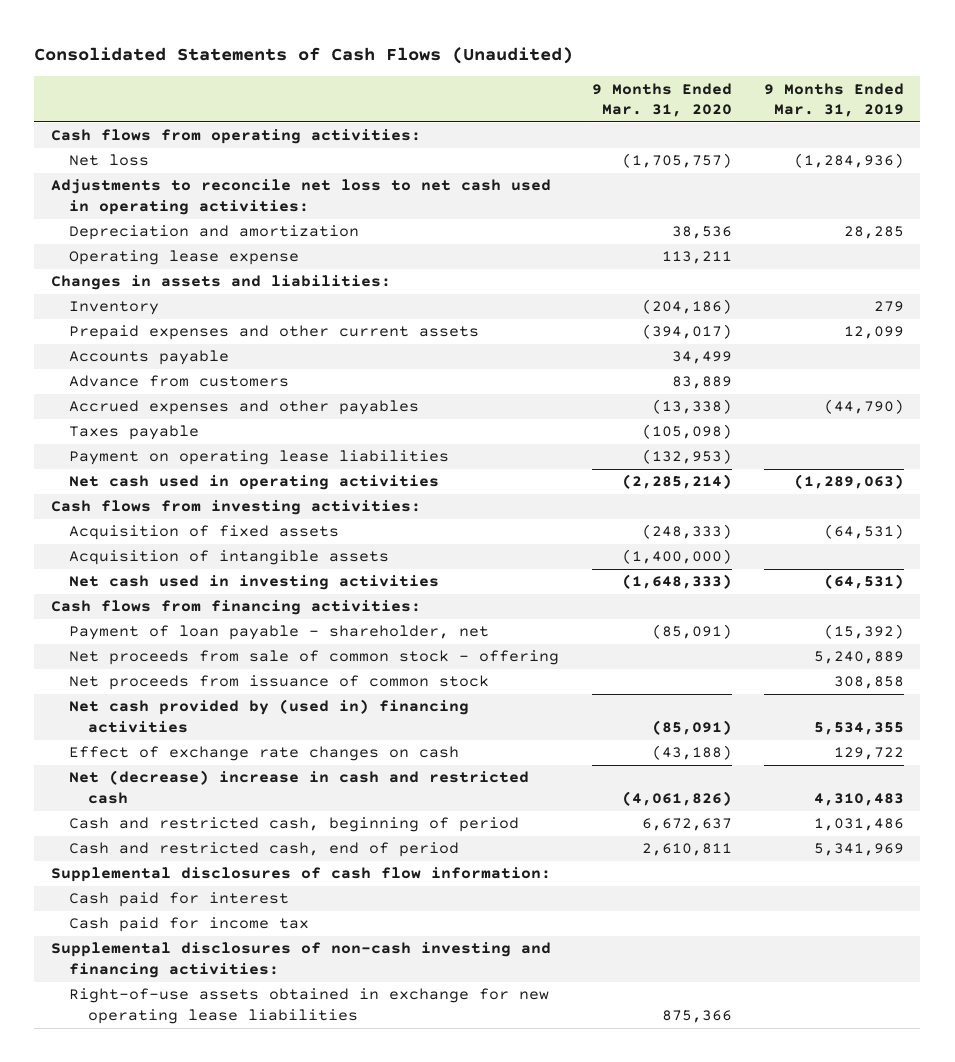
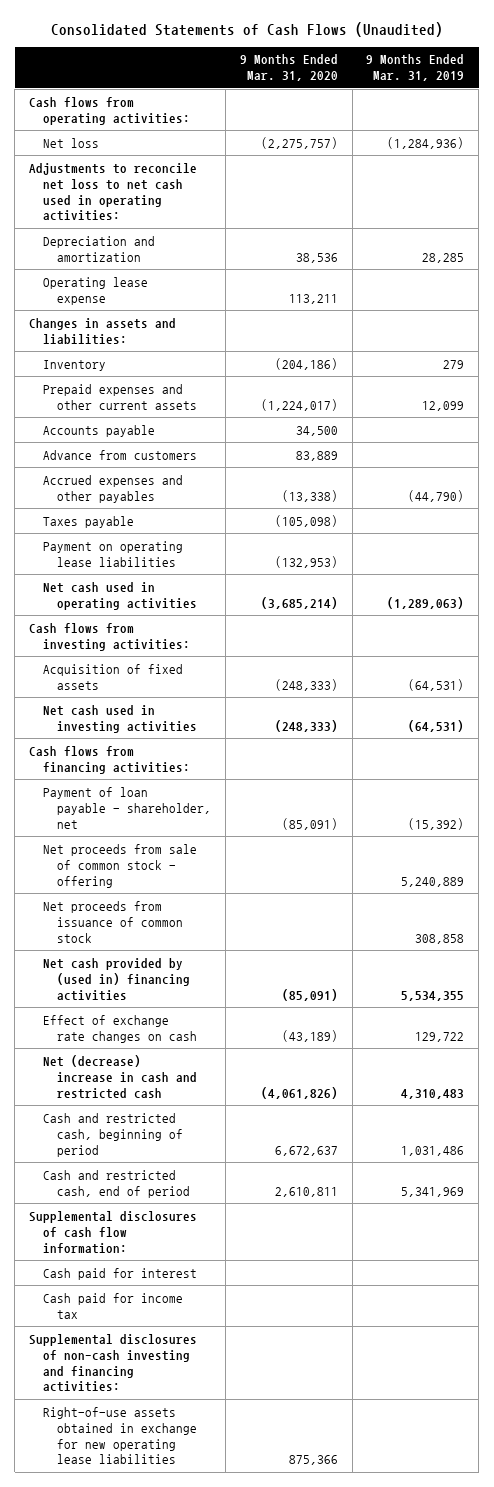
[621,153,732,169] (1,705,757) -> [260,136,338,149] (2,275,757)
[641,324,732,340] (394,017) -> [260,398,338,411] (1,224,017)
[671,351,732,365] 34,499 -> [295,425,338,436] 34,500
[621,474,732,490] (2,285,214) -> [260,596,338,609] (3,685,214)
[69,550,390,566] Acquisition of intangible assets -> none
[621,574,732,590] (1,648,333) -> [274,719,338,732] (248,333)
[651,745,732,761] (43,188) -> [281,1029,338,1042] (43,189)

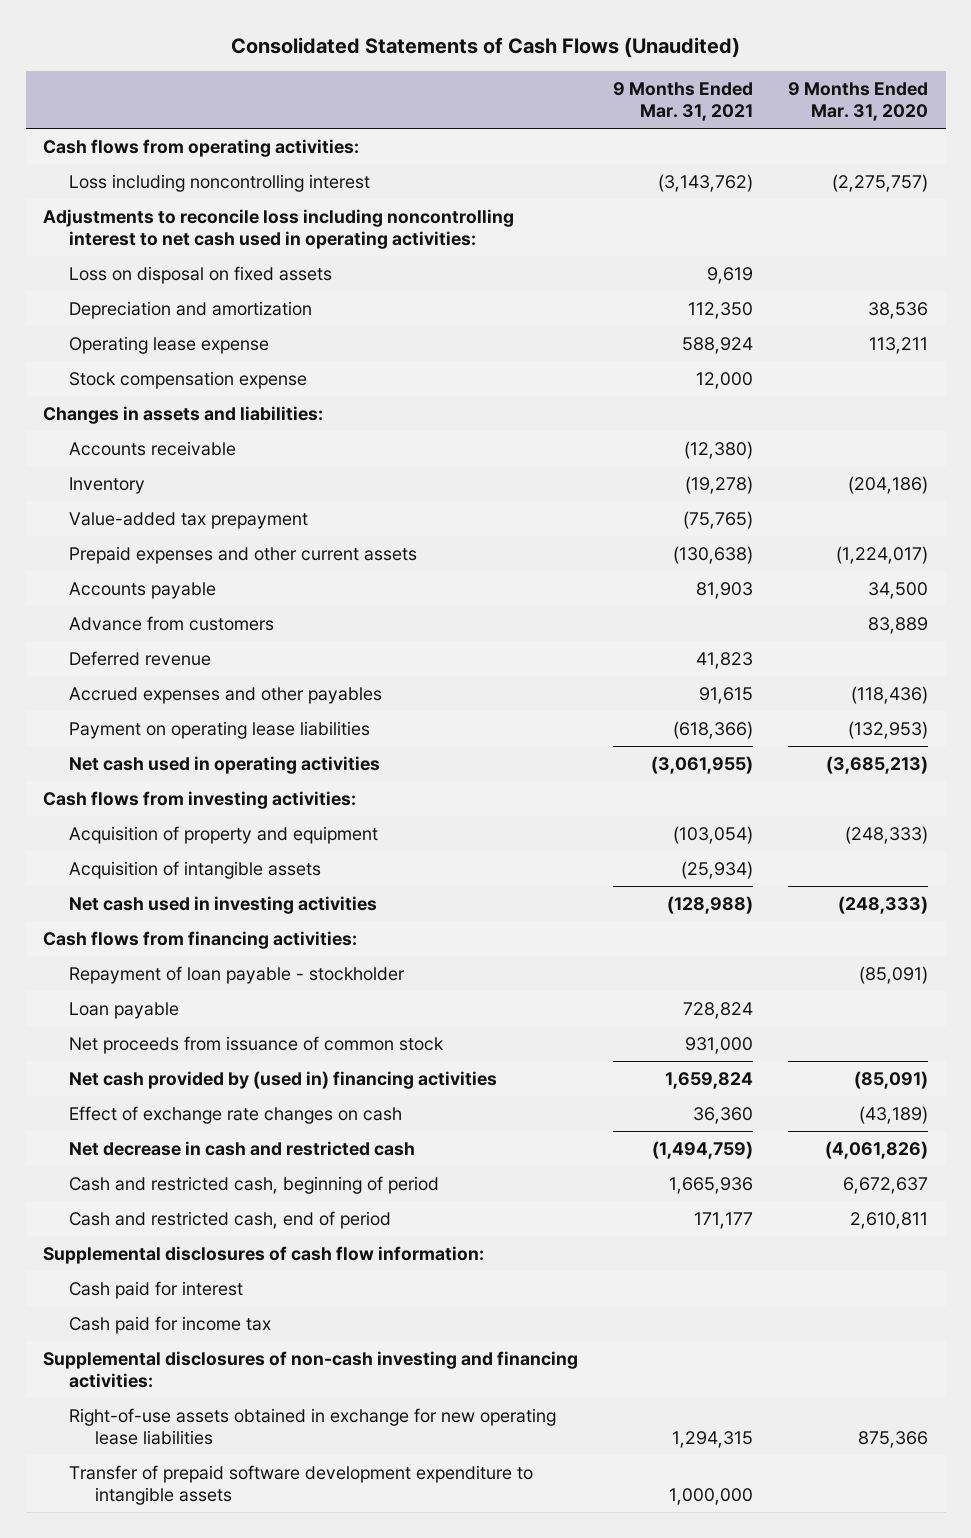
[366,54,465,82] 9 Months Ended Mar. 31, 2019 -> none
none -> [613,82,754,122] 9 Months Ended Mar. 31, 2021
[42,137,99,148] Net loss -> [69,174,371,193] Loss including noncontrolling interest
[29,162,198,222] Adjustments to reconcile net loss to net cash used in operating activities: -> [43,209,515,249] Adjustments to reconcile loss including noncontrolling interest to net cash used in operating activities:
none -> [69,266,333,285] Loss on disposal on fixed assets
none -> [69,371,308,390] Stock compensation expense
none -> [69,441,237,457] Accounts receivable
none -> [69,512,309,530] Value-added tax prepayment
[42,515,134,528] Taxes payable -> none
none -> [69,651,212,667] Deferred revenue
[281,489,338,502] (13,338) -> [851,686,929,705] (118,436)
[260,596,338,609] (3,685,214) -> [826,756,929,775] (3,685,213)
[42,663,183,690] Acquisition of fixed assets -> [69,826,379,845] Acquisition of property and equipment
none -> [69,861,322,880] Acquisition of intangible assets
[42,843,197,888] Net proceeds from sale of common stock - offering -> none
[42,786,211,829] Payment of loan payable - shareholder, net -> [69,966,406,985] Repayment of loan payable - stockholder
none -> [69,1002,180,1020] Loan payable
[42,1054,197,1099] Net (decrease) increase in cash and restricted cash -> [69,1141,416,1157] Net decrease in cash and restricted cash
none -> [69,1465,534,1505] Transfer of prepaid software development expenditure to intangible assets

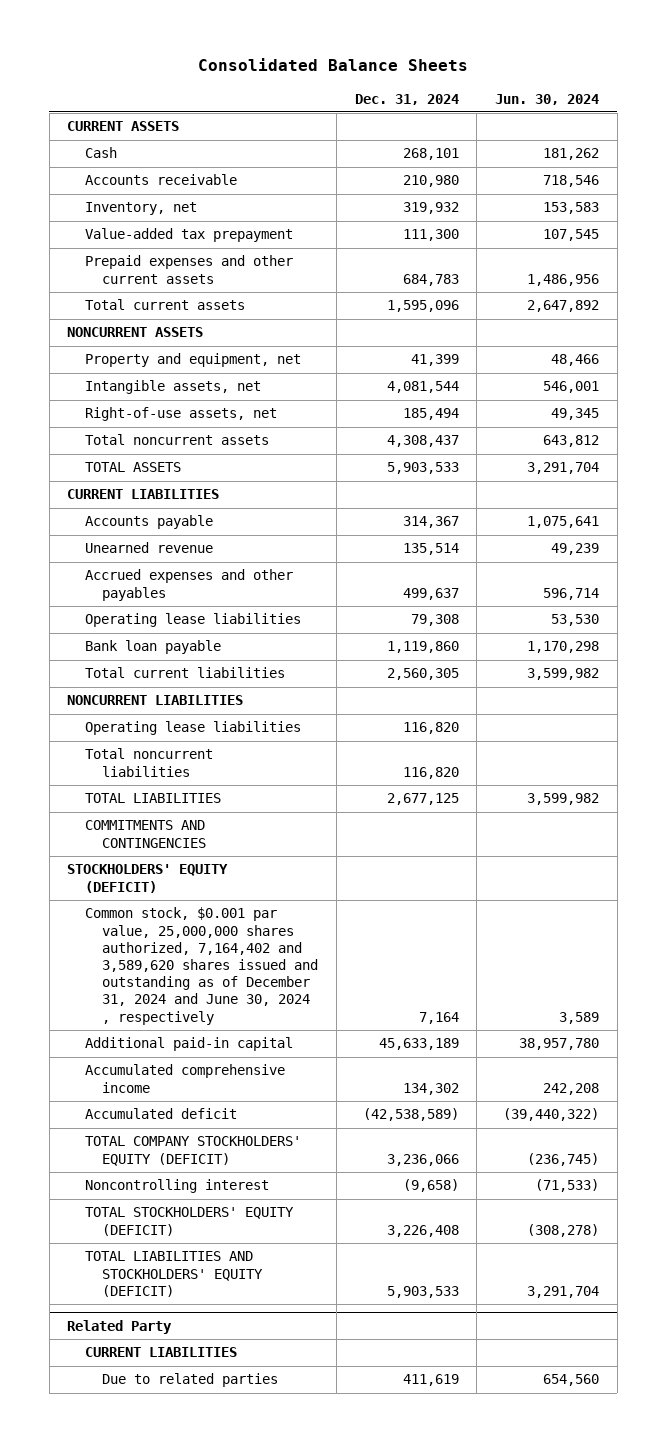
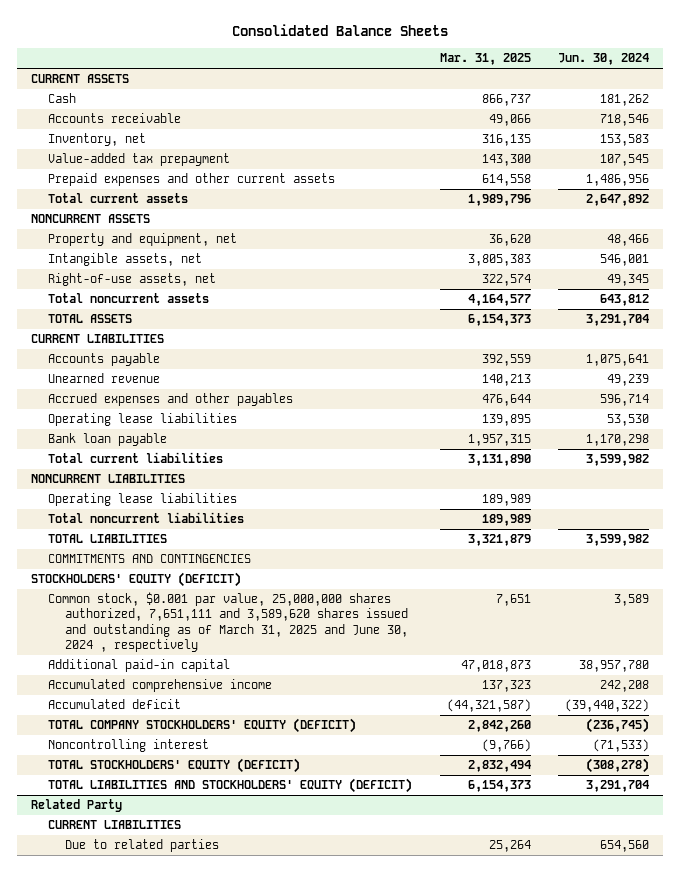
[354,93,459,105] Dec. 31, 2024 -> none
none -> [439,53,531,66] Mar. 31, 2025
[84,907,319,1025] Common stock, $0.001 par value, 25,000,000 shares authorized, 7,164,402 and 3,589,620 shares issued and outstanding as of December 31, 2024 and June 30, 2024 , respectively -> [47,592,408,653] Common stock, $0.001 par value, 25,000,000 shares authorized, 7,651,111 and 3,589,620 shares issued and outstanding as of March 31, 2025 and June 30, 2024 , respectively

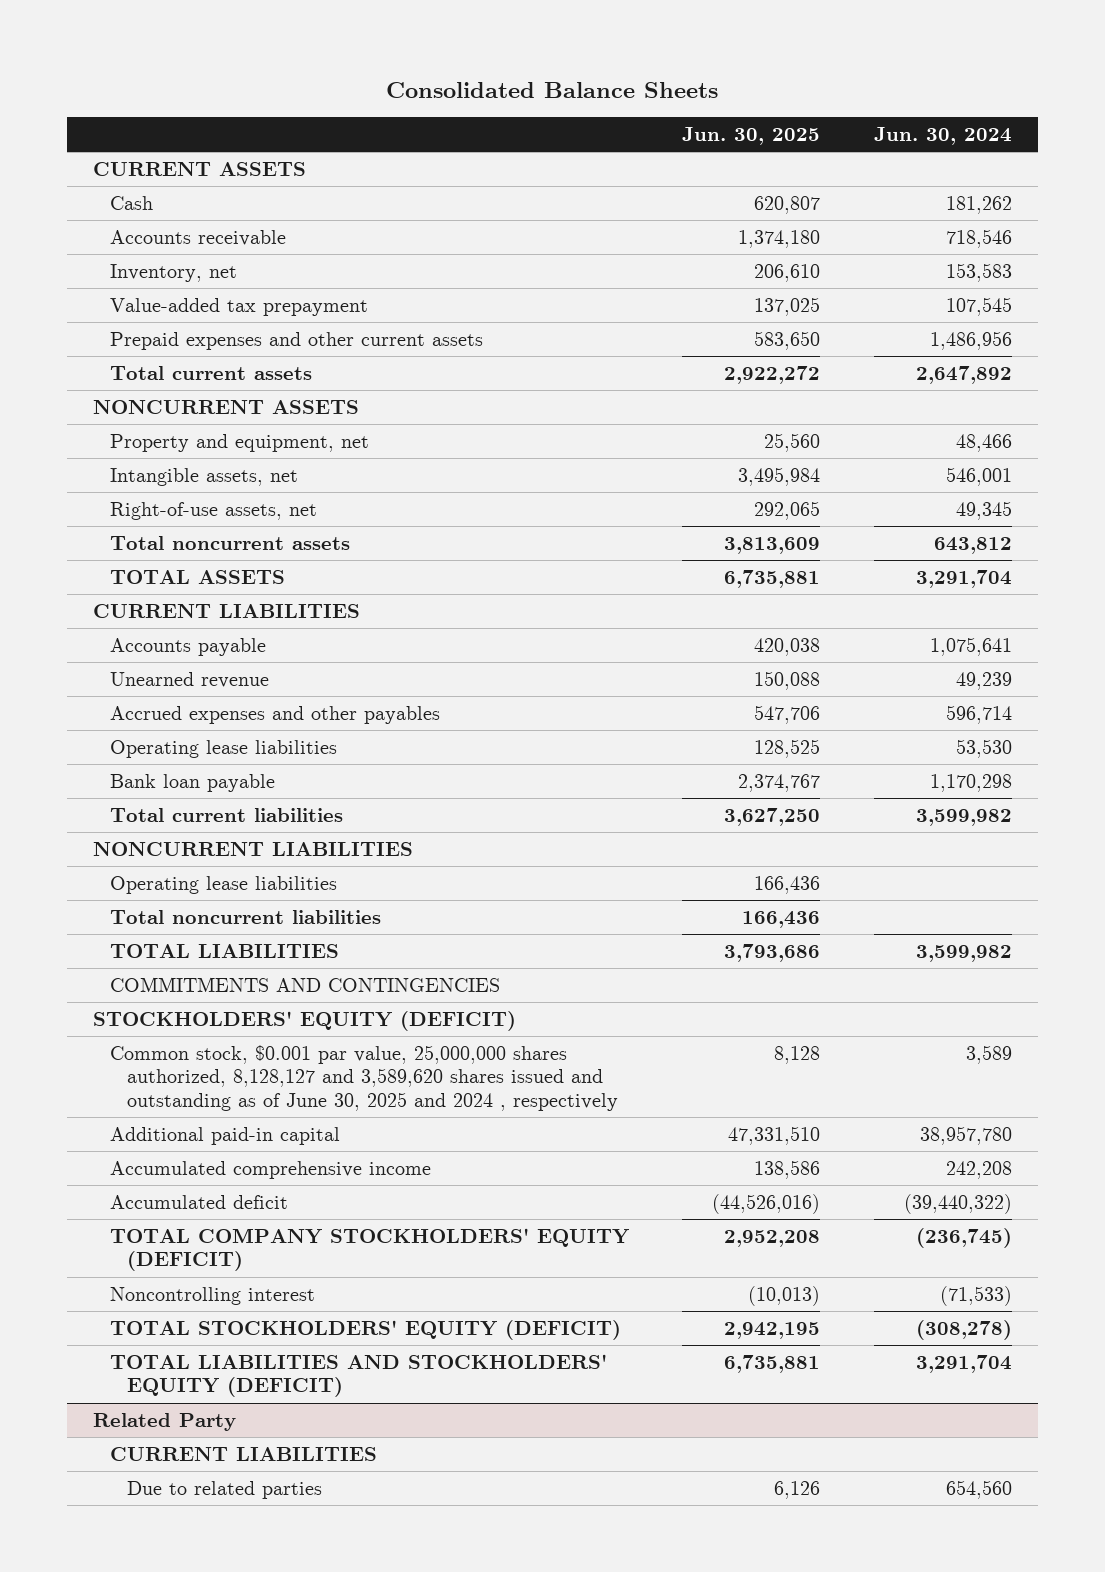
[439,53,531,66] Mar. 31, 2025 -> none
none -> [682,127,821,146] Jun. 30, 2025
[47,592,408,653] Common stock, $0.001 par value, 25,000,000 shares authorized, 7,651,111 and 3,589,620 shares issued and outstanding as of March 31, 2025 and June 30, 2024 , respectively -> [110,1044,618,1111] Common stock, $0.001 par value, 25,000,000 shares authorized, 8,128,127 and 3,589,620 shares issued and outstanding as of June 30, 2025 and 2024 , respectively

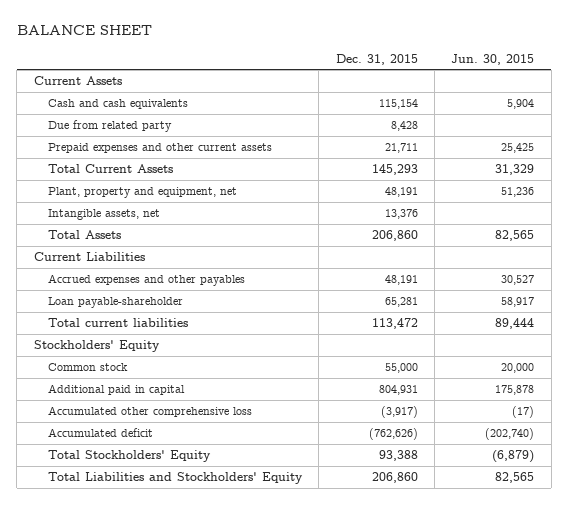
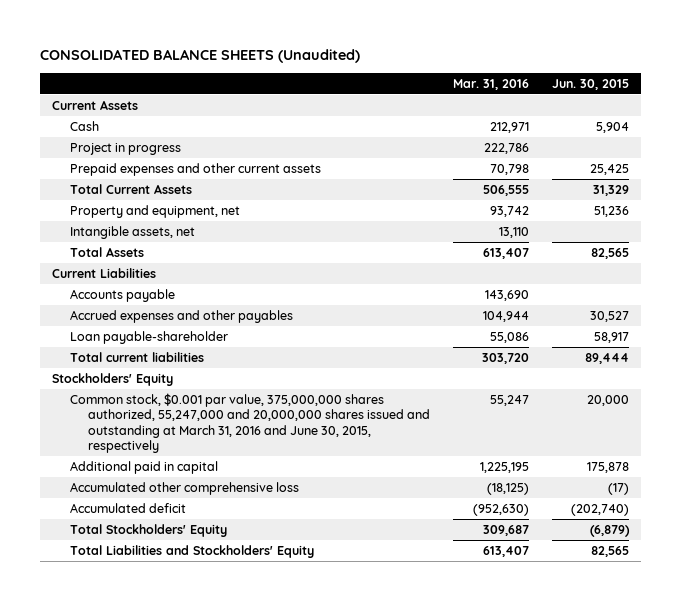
[16,25,152,36] BALANCE SHEET -> [40,48,361,63] CONSOLIDATED BALANCE SHEETS (Unaudited)
[335,53,418,65] Dec. 31, 2015 -> none
none -> [452,78,529,90] Mar. 31, 2016
[47,120,172,133] Due from related party -> none
[47,99,188,110] Cash and cash equivalents -> [69,121,99,132] Cash
none -> [69,143,181,156] Project in progress
[47,187,237,199] Plant, property and equipment, net -> [69,205,240,219] Property and equipment, net
none -> [69,289,175,303] Accounts payable
[47,363,128,372] Common stock -> [69,393,430,454] Common stock, $0.001 par value, 375,000,000 shares authorized, 55,247,000 and 20,000,000 shares issued and outstanding at March 31, 2016 and June 30, 2015, respectively

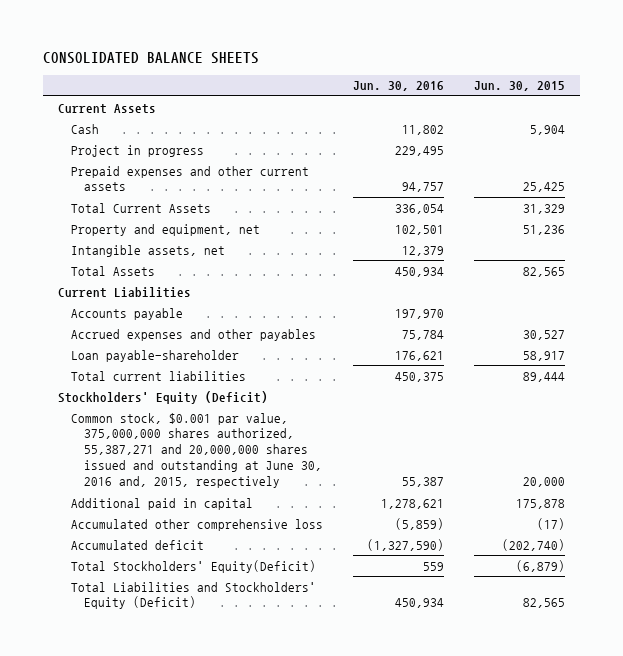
[40,48,361,63] CONSOLIDATED BALANCE SHEETS (Unaudited) -> [42,52,259,65] CONSOLIDATED BALANCE SHEETS
[452,78,529,90] Mar. 31, 2016 -> none
none -> [352,81,444,92] Jun. 30, 2016
[51,373,173,387] Stockholders' Equity -> [57,390,268,404] Stockholders' Equity (Deficit)
[69,393,430,454] Common stock, $0.001 par value, 375,000,000 shares authorized, 55,247,000 and 20,000,000 shares issued and outstanding at March 31, 2016 and June 30, 2015, respectively -> [71,412,323,489] Common stock, $0.001 par value, 375,000,000 shares authorized, 55,387,271 and 20,000,000 shares issued and outstanding at June 30, 2016 and, 2015, respectively
[69,524,227,538] Total Stockholders' Equity -> [71,559,317,573] Total Stockholders' Equity(Deficit)
[69,545,314,559] Total Liabilities and Stockholders' Equity -> [71,581,317,610] Total Liabilities and Stockholders' Equity (Deficit)

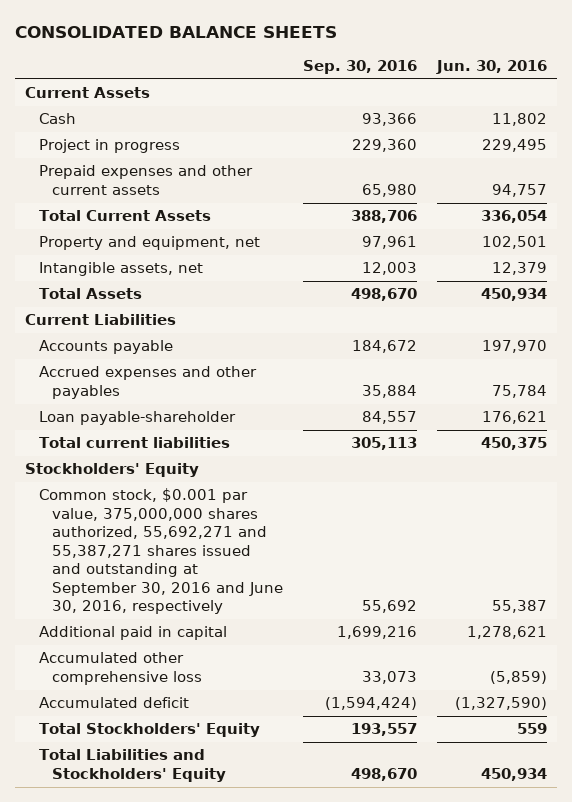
[473,81,565,92] Jun. 30, 2015 -> none
none -> [302,60,417,75] Sep. 30, 2016
[57,390,268,404] Stockholders' Equity (Deficit) -> [25,463,200,478] Stockholders' Equity
[71,412,323,489] Common stock, $0.001 par value, 375,000,000 shares authorized, 55,387,271 and 20,000,000 shares issued and outstanding at June 30, 2016 and, 2015, respectively -> [38,488,283,615] Common stock, $0.001 par value, 375,000,000 shares authorized, 55,692,271 and 55,387,271 shares issued and outstanding at September 30, 2016 and June 30, 2016, respectively
[71,559,317,573] Total Stockholders' Equity(Deficit) -> [38,723,260,738] Total Stockholders' Equity
[71,581,317,610] Total Liabilities and Stockholders' Equity (Deficit) -> [38,749,226,782] Total Liabilities and Stockholders' Equity

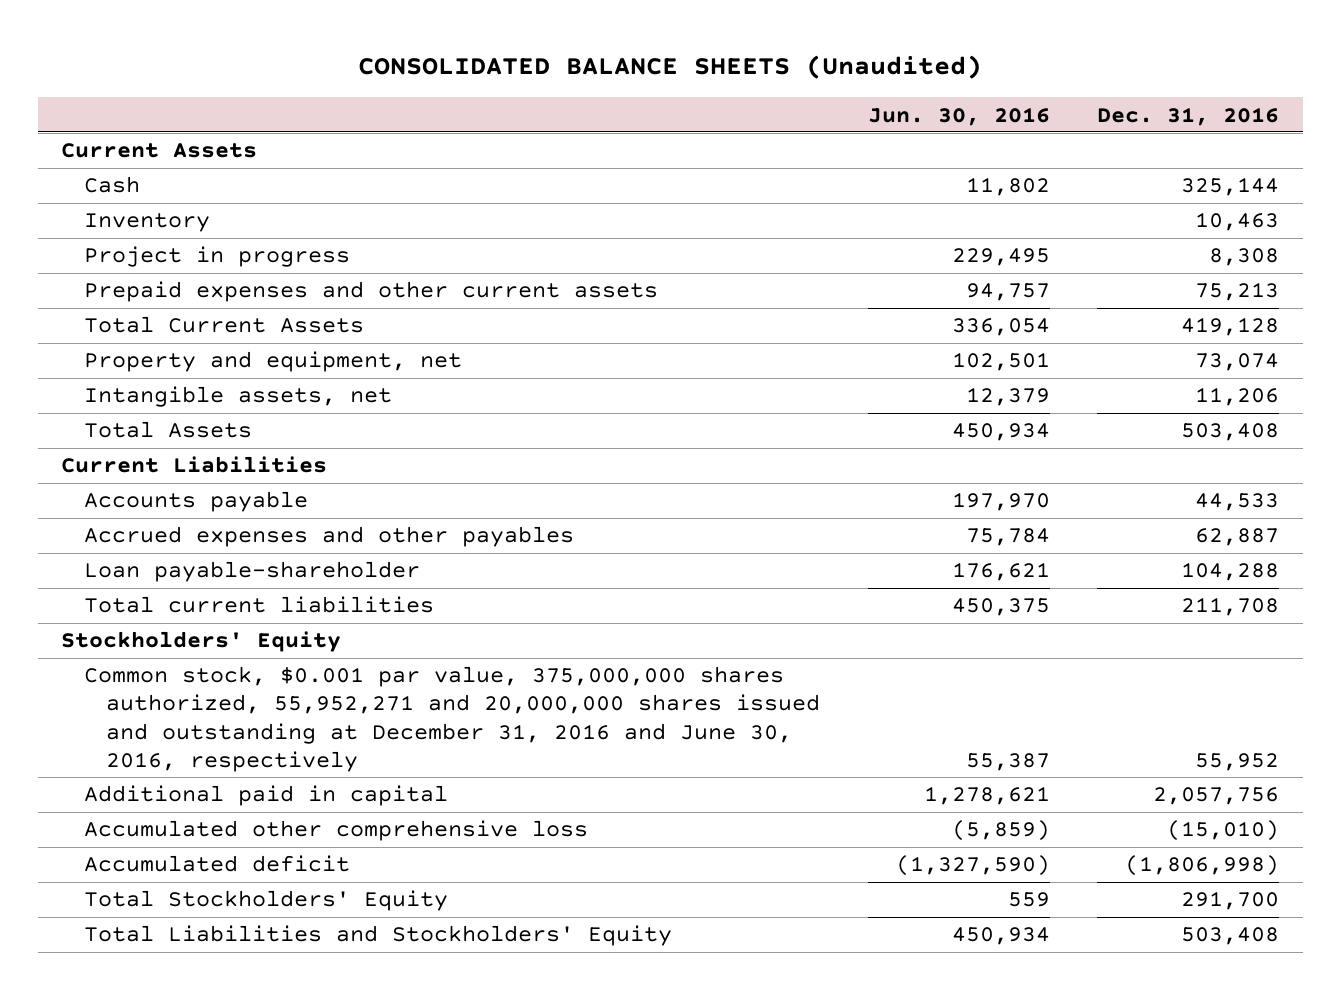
[15,26,338,39] CONSOLIDATED BALANCE SHEETS -> [358,55,983,80] CONSOLIDATED BALANCE SHEETS (Unaudited)
[302,60,417,75] Sep. 30, 2016 -> none
none -> [1096,106,1279,126] Dec. 31, 2016
none -> [83,213,210,233] Inventory
[38,488,283,615] Common stock, $0.001 par value, 375,000,000 shares authorized, 55,692,271 and 55,387,271 shares issued and outstanding at September 30, 2016 and June 30, 2016, respectively -> [83,666,821,772] Common stock, $0.001 par value, 375,000,000 shares authorized, 55,952,271 and 20,000,000 shares issued and outstanding at December 31, 2016 and June 30, 2016, respectively

